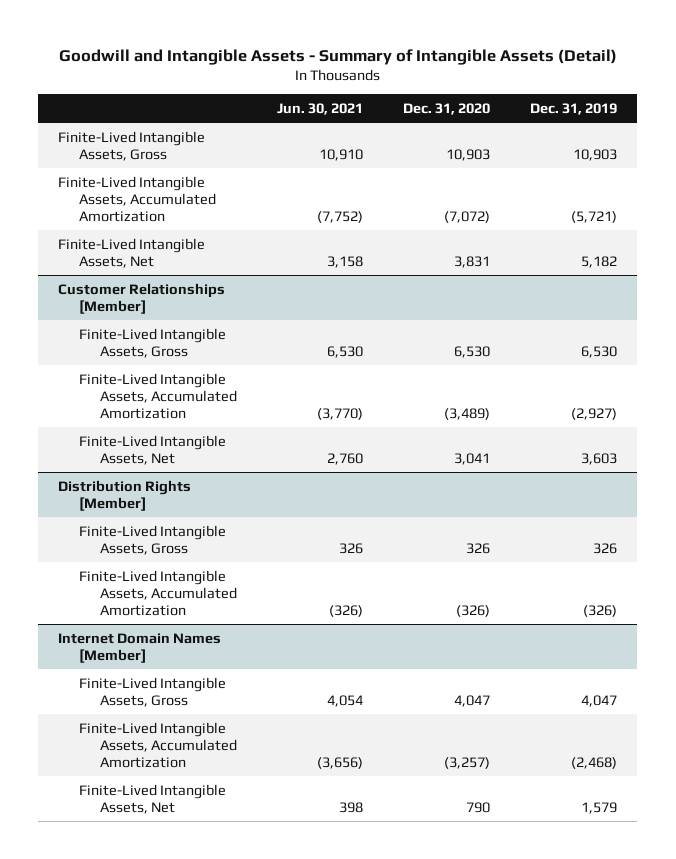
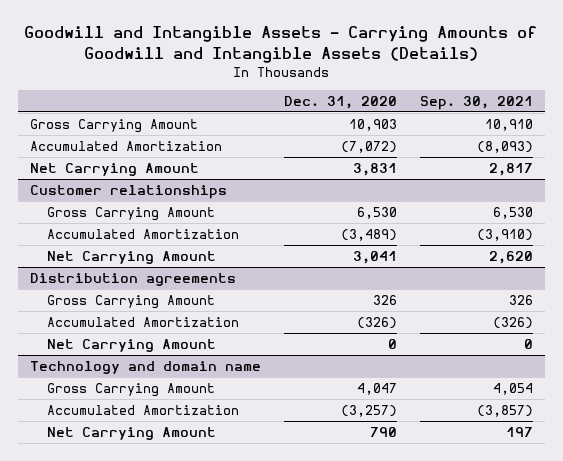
[58,48,617,65] Goodwill and Intangible Assets - Summary of Intangible Assets (Detail) -> [24,26,538,63] Goodwill and Intangible Assets - Carrying Amounts of Goodwill and Intangible Assets (Details)
[277,102,364,115] Jun. 30, 2021 -> none
[530,102,618,115] Dec. 31, 2019 -> none
none -> [419,95,533,110] Sep. 30, 2021
[58,632,222,663] Internet Domain Names [Member] -> none
[79,783,227,814] Finite-Lived Intangible Assets, Net -> none
[58,130,206,161] Finite-Lived Intangible Assets, Gross -> [29,118,198,133] Gross Carrying Amount
[58,175,217,223] Finite-Lived Intangible Assets, Accumulated Amortization -> [29,140,222,151] Accumulated Amortization
[58,237,206,268] Finite-Lived Intangible Assets, Net -> [29,162,199,176] Net Carrying Amount
[58,282,226,314] Customer Relationships [Member] -> [29,184,227,199] Customer relationships
[79,327,227,358] Finite-Lived Intangible Assets, Gross -> [47,206,216,221] Gross Carrying Amount
[79,372,238,420] Finite-Lived Intangible Assets, Accumulated Amortization -> [47,228,240,239] Accumulated Amortization
[79,434,227,465] Finite-Lived Intangible Assets, Net -> [47,250,217,264] Net Carrying Amount
[58,479,192,511] Distribution Rights [Member] -> [29,272,236,286] Distribution agreements
[79,524,227,555] Finite-Lived Intangible Assets, Gross -> [47,294,216,309] Gross Carrying Amount
[79,569,238,617] Finite-Lived Intangible Assets, Accumulated Amortization -> [47,316,240,327] Accumulated Amortization
none -> [47,338,217,352] Net Carrying Amount
none -> [29,360,261,374] Technology and domain name
[79,676,227,707] Finite-Lived Intangible Assets, Gross -> [47,382,216,397] Gross Carrying Amount
[79,721,238,769] Finite-Lived Intangible Assets, Accumulated Amortization -> [47,404,240,415] Accumulated Amortization
none -> [47,426,217,440] Net Carrying Amount

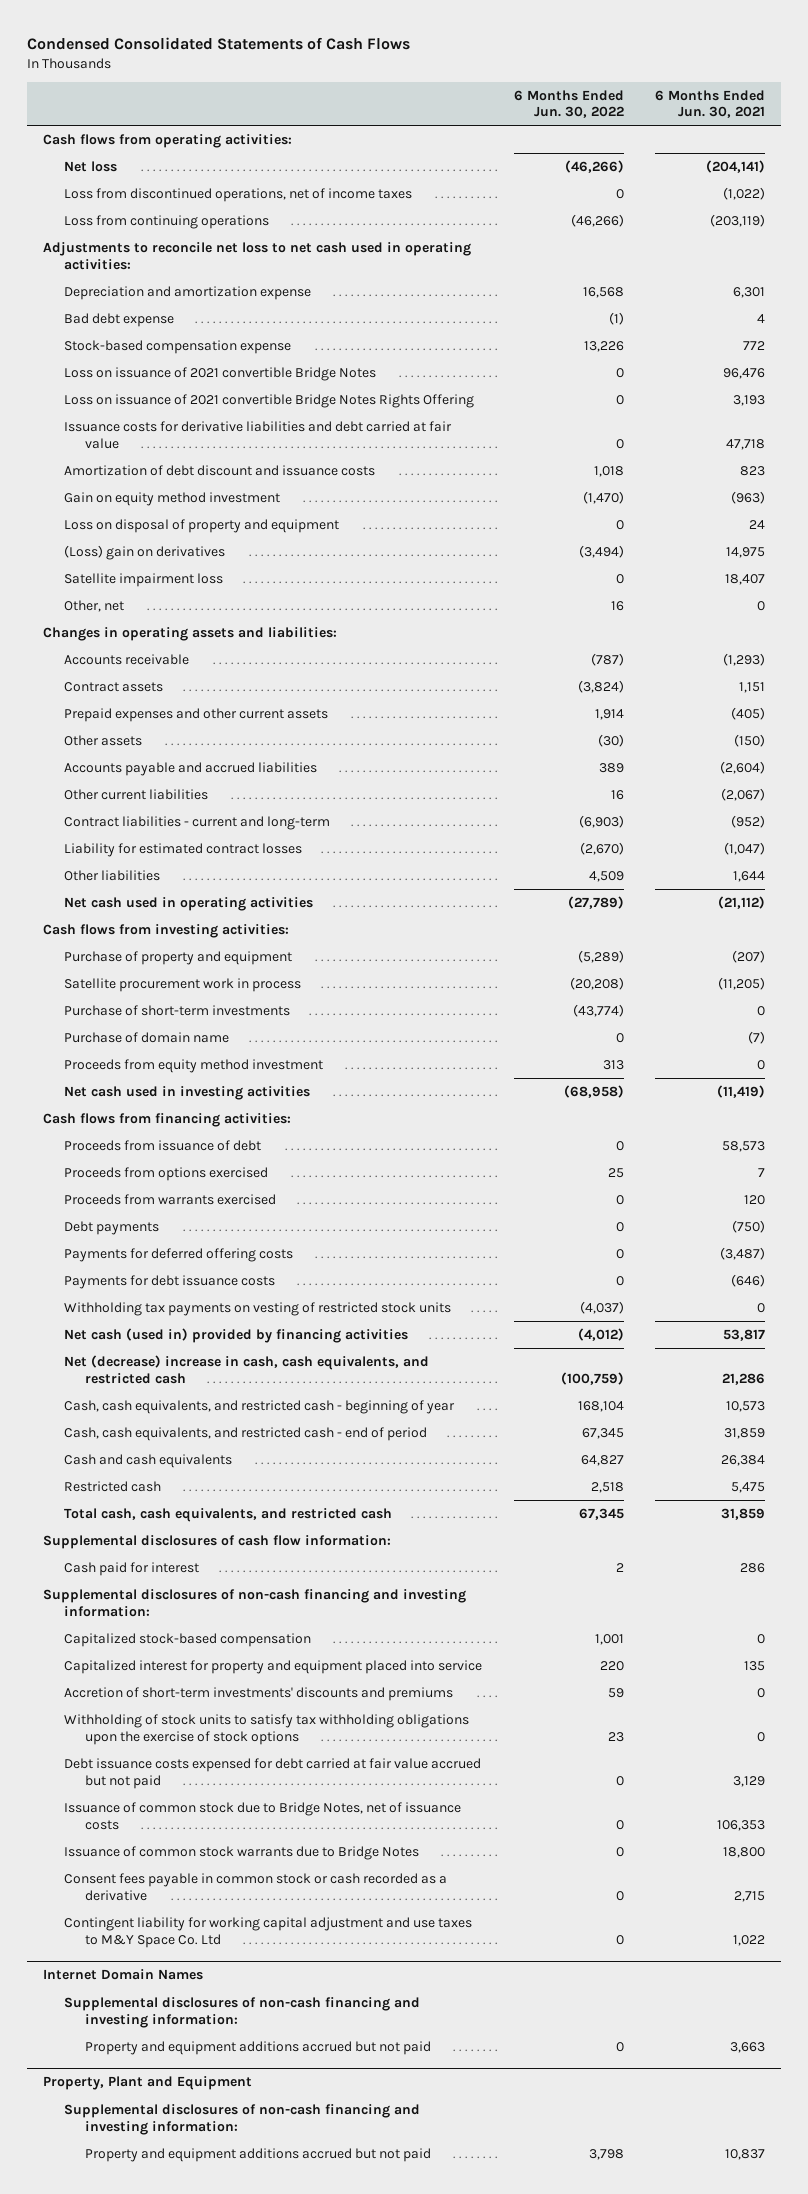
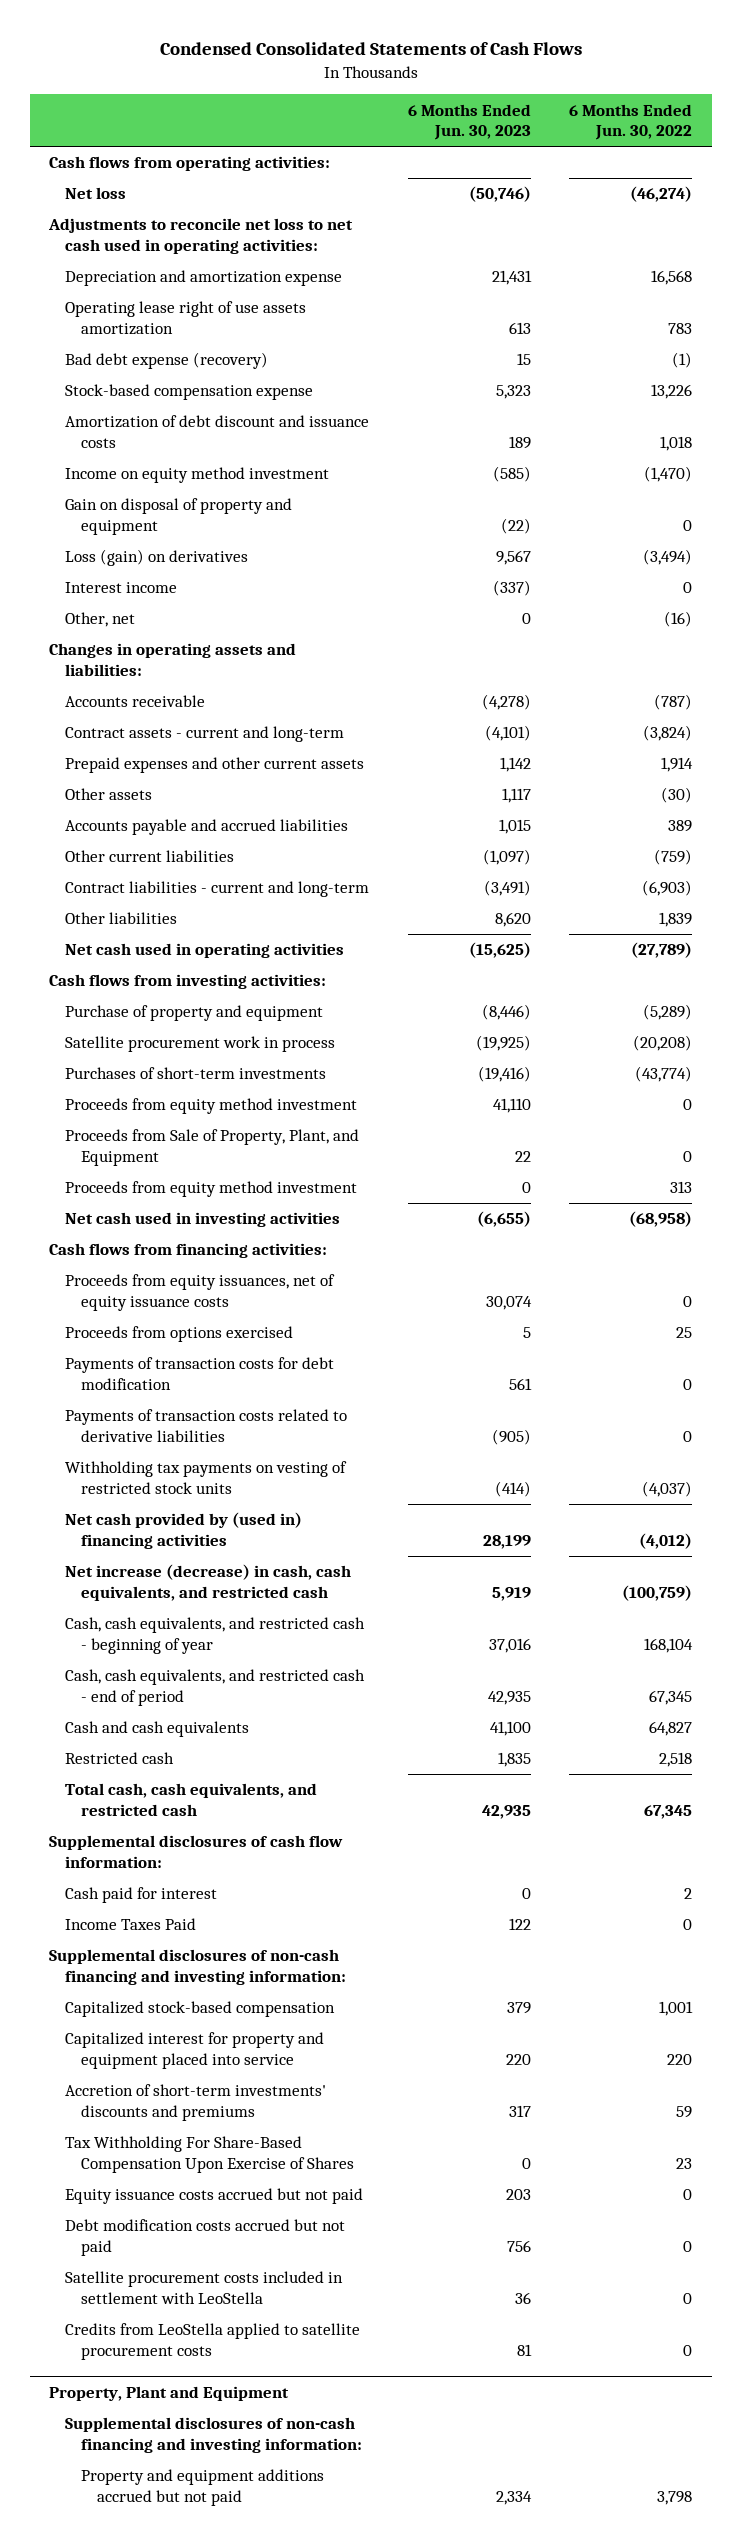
[655,89,766,119] 6 Months Ended Jun. 30, 2021 -> none
none -> [407,103,531,141] 6 Months Ended Jun. 30, 2023
[64,188,413,203] Loss from discontinued operations, net of income taxes -> none
[64,215,270,230] Loss from continuing operations -> none
[564,160,624,174] (46,266) -> [630,186,693,203] (46,274)
none -> [64,301,306,336] Operating lease right of use assets amortization
[64,313,175,328] Bad debt expense -> [64,352,268,370] Bad debt expense (recovery)
[64,367,377,382] Loss on issuance of 2021 convertible Bridge Notes -> none
[64,394,475,409] Loss on issuance of 2021 convertible Bridge Notes Rights Offering -> none
[64,421,453,449] Issuance costs for derivative liabilities and debt carried at fair value -> none
[64,573,224,588] Satellite impairment loss -> none
[64,492,281,507] Gain on equity method investment -> [64,467,329,484] Income on equity method investment
[64,519,340,534] Loss on disposal of property and equipment -> [64,498,292,536] Gain on disposal of property and equipment
[64,545,226,561] (Loss) gain on derivatives -> [64,549,248,567] Loss (gain) on derivatives
none -> [64,582,177,594] Interest income
[610,601,624,612] 16 -> [664,611,693,628] (16)
[64,682,164,693] Contract assets -> [64,726,344,743] Contract assets - current and long-term
[610,790,624,801] 16 -> [654,849,693,866] (759)
[64,843,303,858] Liability for estimated contract losses -> none
[588,871,624,883] 4,509 -> [659,912,693,928] 1,839
[64,1032,230,1044] Purchase of domain name -> none
[64,1005,291,1017] Purchase of short-term investments -> [64,1067,326,1080] Purchases of short-term investments
none -> [64,1098,357,1115] Proceeds from equity method investment
none -> [64,1129,359,1167] Proceeds from Sale of Property, Plant, and Equipment
[64,1140,262,1152] Proceeds from issuance of debt -> none
none -> [64,1274,335,1312] Proceeds from equity issuances, net of equity issuance costs
[64,1194,277,1206] Proceeds from warrants exercised -> none
[64,1221,160,1236] Debt payments -> none
[64,1248,294,1263] Payments for deferred offering costs -> none
[64,1275,276,1290] Payments for debt issuance costs -> [64,1357,334,1391] Payments of transaction costs for debt modification
none -> [64,1409,347,1443] Payments of transaction costs related to derivative liabilities
[64,1328,409,1344] Net cash (used in) provided by financing activities -> [64,1512,302,1550] Net cash provided by (used in) financing activities
[64,1355,430,1384] Net (decrease) increase in cash, cash equivalents, and restricted cash -> [64,1564,351,1602] Net increase (decrease) in cash, cash equivalents, and restricted cash
none -> [64,1918,196,1931] Income Taxes Paid
[64,1758,482,1789] Debt issuance costs expensed for debt carried at fair value accrued but not paid -> none
[64,1802,462,1830] Issuance of common stock due to Bridge Notes, net of issuance costs -> none
[64,1846,420,1861] Issuance of common stock warrants due to Bridge Notes -> none
[64,1873,448,1901] Consent fees payable in common stock or cash recorded as a derivative -> none
[64,1917,473,1948] Contingent liability for working capital adjustment and use taxes to M&Y Space Co. Ltd -> none
[42,1969,203,1981] Internet Domain Names -> none
[64,1997,421,2028] Supplemental disclosures of non-cash financing and investing information: -> none
[85,2041,432,2056] Property and equipment additions accrued but not paid -> none
[64,1714,470,1745] Withholding of stock units to satisfy tax withholding obligations upon the exercise of stock options -> [64,2136,355,2174] Tax Withholding For Share-Based Compensation Upon Exercise of Shares
none -> [64,2188,363,2205] Equity issuance costs accrued but not paid
none -> [64,2219,345,2257] Debt modification costs accrued but not paid
none -> [64,2271,343,2305] Satellite procurement costs included in settlement with LeoStella
none -> [64,2323,360,2361] Credits from LeoStella applied to satellite procurement costs

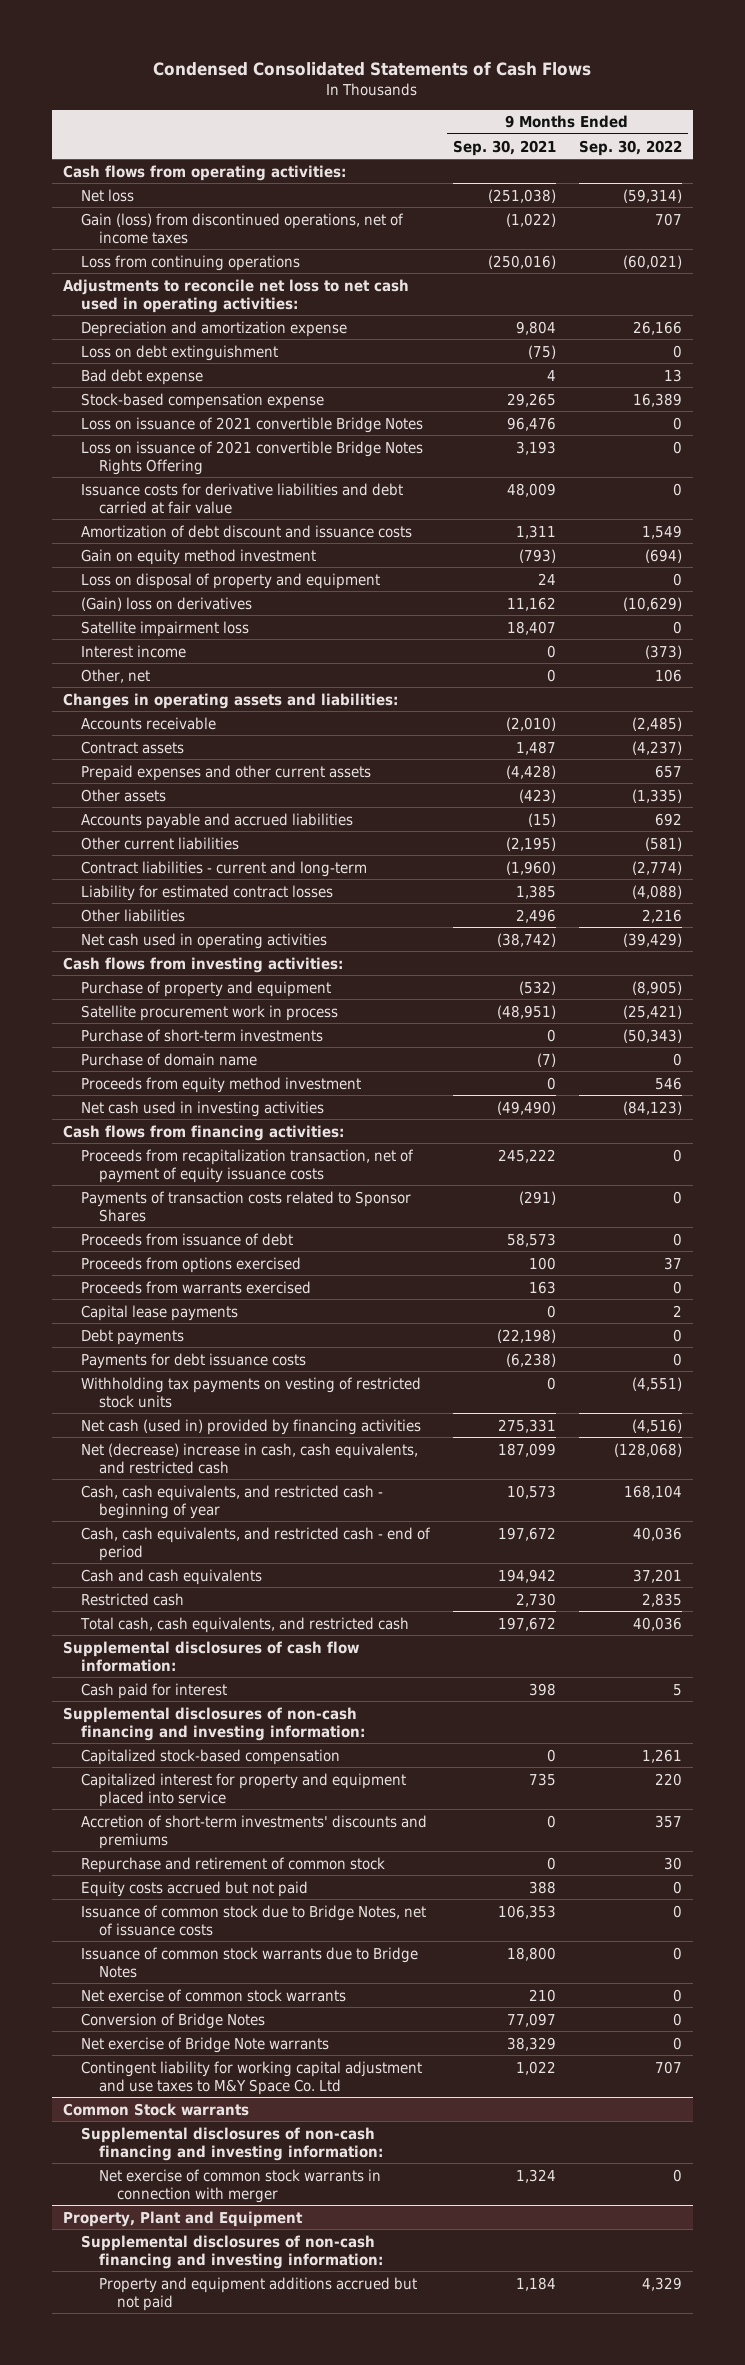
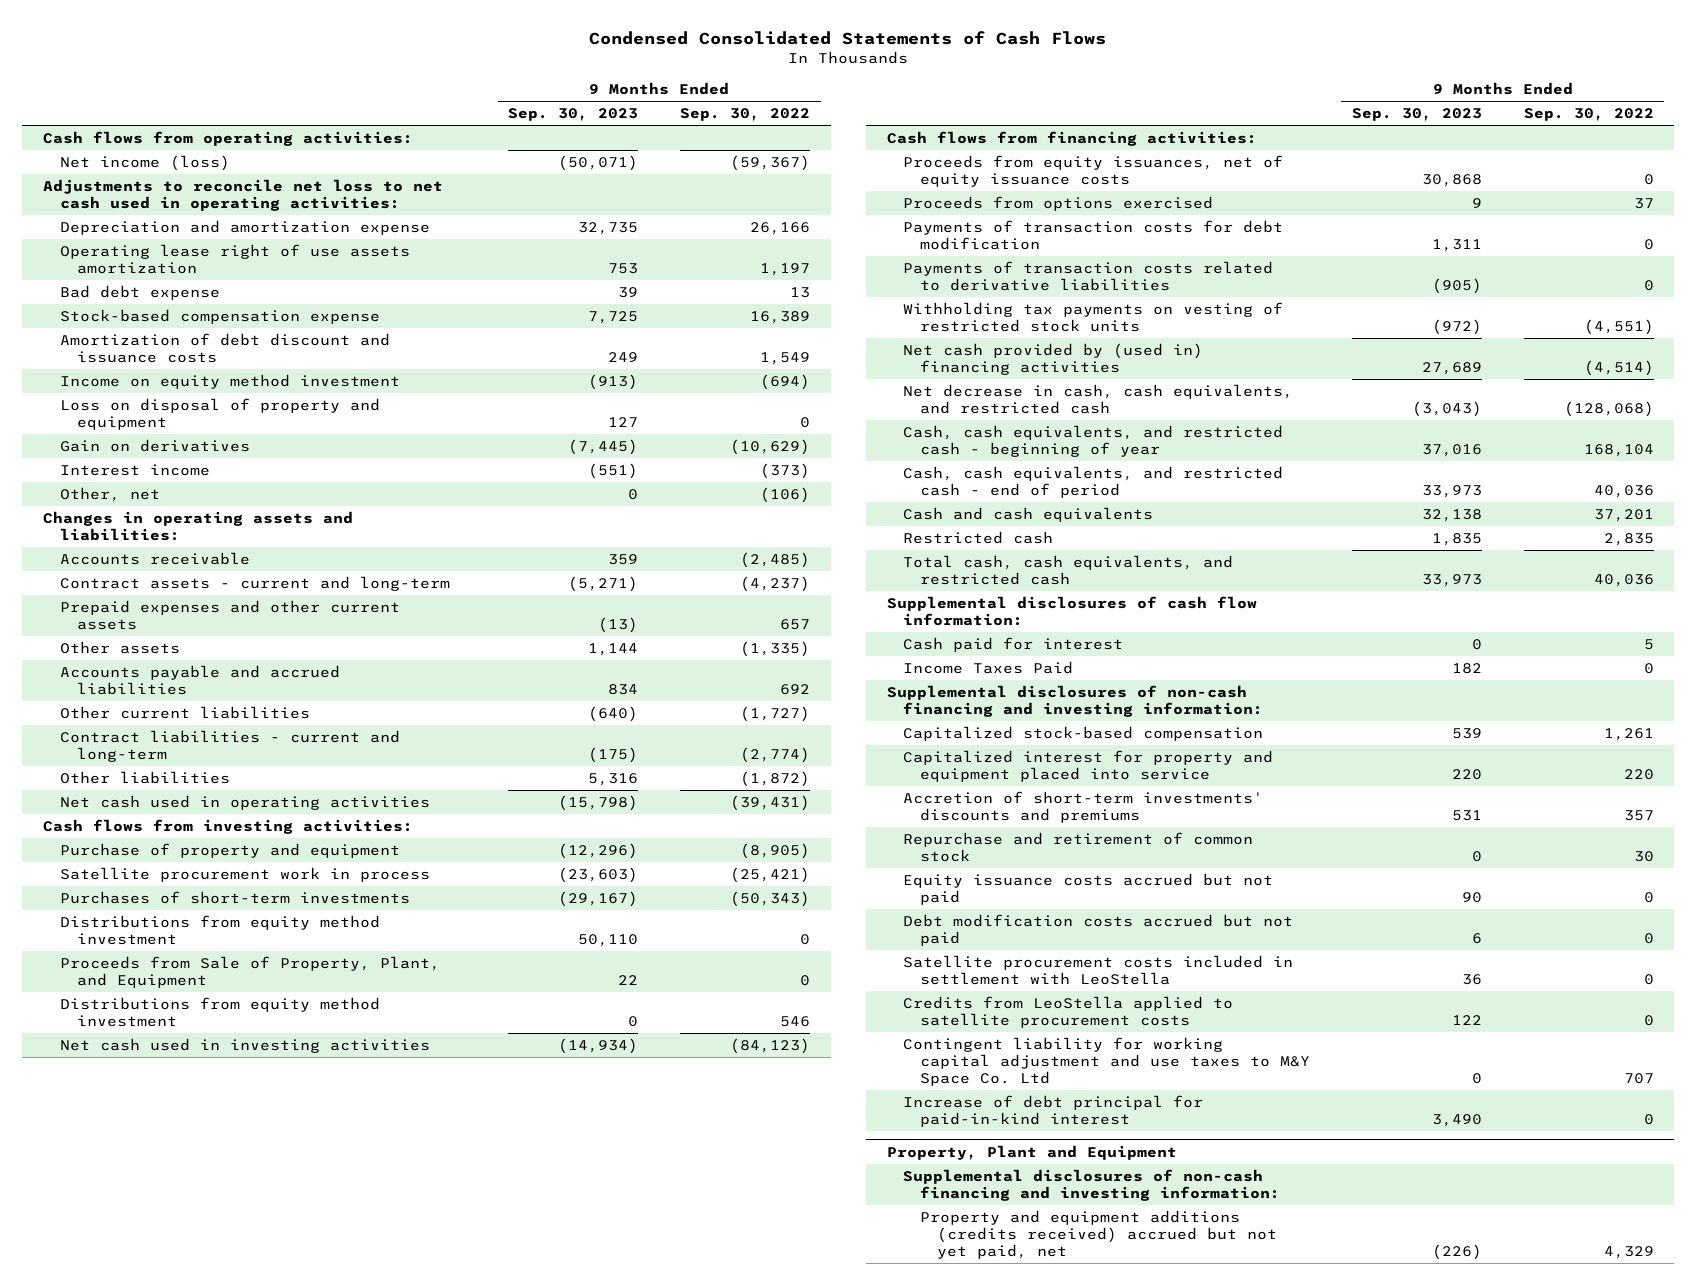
[452,139,556,156] Sep. 30, 2021 -> none
none -> [508,108,639,122] Sep. 30, 2023
[80,212,404,244] Gain (loss) from discontinued operations, net of income taxes -> none
[80,254,300,271] Loss from continuing operations -> none
[80,188,134,202] Net loss -> [59,155,230,172] Net income (loss)
[622,188,682,203] (59,314) -> [730,155,811,172] (59,367)
[80,344,278,361] Loss on debt extinguishment -> none
none -> [59,244,410,275] Operating lease right of use assets amortization
[80,416,423,433] Loss on issuance of 2021 convertible Bridge Notes -> none
[80,440,423,475] Loss on issuance of 2021 convertible Bridge Notes Rights Offering -> none
[80,482,403,514] Issuance costs for derivative liabilities and debt carried at fair value -> none
[80,548,316,565] Gain on equity method investment -> [59,374,400,390] Income on equity method investment
[80,620,249,637] Satellite impairment loss -> none
[80,596,252,611] (Gain) loss on derivatives -> [59,439,250,453] Gain on derivatives
[654,668,682,682] 106 -> [760,487,811,504] (106)
[80,740,184,754] Contract assets -> [59,576,450,592] Contract assets - current and long-term
[644,836,682,851] (581) -> [740,706,811,723] (1,727)
[80,884,333,901] Liability for estimated contract losses -> none
[641,908,682,923] 2,216 -> [740,771,811,788] (1,872)
[622,932,682,947] (39,429) -> [730,795,811,812] (39,431)
[80,1052,257,1066] Purchase of domain name -> none
[80,1028,323,1042] Purchase of short-term investments -> [59,891,410,905] Purchases of short-term investments
none -> [59,915,380,946] Distributions from equity method investment
none -> [59,956,440,989] Proceeds from Sale of Property, Plant, and Equipment
[80,1076,361,1093] Proceeds from equity method investment -> [59,997,380,1028] Distributions from equity method investment
[80,1190,411,1222] Payments of transaction costs related to Sponsor Shares -> none
[80,1232,293,1246] Proceeds from issuance of debt -> none
[80,1148,414,1183] Proceeds from recapitalization transaction, net of payment of equity issuance costs -> [903,155,1284,188] Proceeds from equity issuances, net of equity issuance costs
[80,1280,311,1294] Proceeds from warrants exercised -> none
[80,1304,238,1321] Capital lease payments -> none
[80,1328,184,1345] Debt payments -> none
[80,1352,306,1369] Payments for debt issuance costs -> [903,220,1284,251] Payments of transaction costs for debt modification
none -> [903,261,1274,292] Payments of transaction costs related to derivative liabilities
[80,1418,421,1435] Net cash (used in) provided by financing activities -> [903,343,1204,376] Net cash provided by (used in) financing activities
[631,1418,682,1433] (4,516) -> [1583,360,1654,377] (4,514)
[80,1442,418,1474] Net (decrease) increase in cash, cash equivalents, and restricted cash -> [903,384,1294,415] Net decrease in cash, cash equivalents, and restricted cash
none -> [903,661,1074,675] Income Taxes Paid
[80,1904,426,1936] Issuance of common stock due to Bridge Notes, net of issuance costs -> none
[80,1946,418,1978] Issuance of common stock warrants due to Bridge Notes -> none
[80,1988,346,2002] Net exercise of common stock warrants -> none
[80,2012,265,2029] Conversion of Bridge Notes -> none
[80,2036,329,2053] Net exercise of Bridge Note warrants -> none
[80,1880,308,1897] Equity costs accrued but not paid -> [903,873,1274,906] Equity issuance costs accrued but not paid
none -> [903,914,1294,947] Debt modification costs accrued but not paid
none -> [903,955,1294,986] Satellite procurement costs included in settlement with LeoStella
none -> [903,996,1234,1029] Credits from LeoStella applied to satellite procurement costs
[63,2102,250,2116] Common Stock warrants -> none
[80,2126,383,2161] Supplemental disclosures of non-cash financing and investing information: -> none
[98,2168,381,2203] Net exercise of common stock warrants in connection with merger -> none
none -> [903,1095,1204,1128] Increase of debt principal for paid-in-kind interest
[98,2276,417,2311] Property and equipment additions accrued but not paid -> [920,1210,1277,1260] Property and equipment additions (credits received) accrued but not yet paid, net

